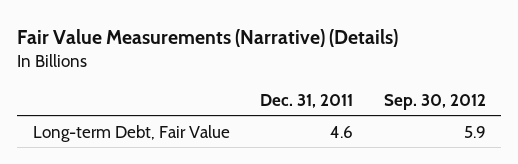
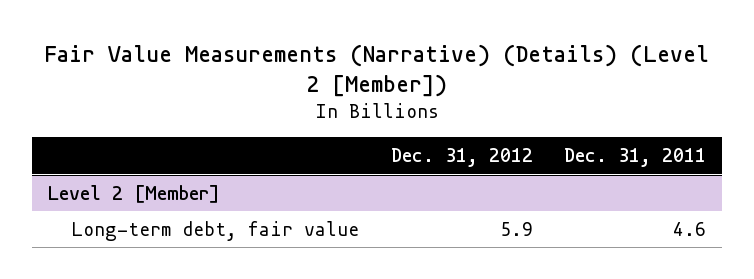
[17,28,399,47] Fair Value Measurements (Narrative) (Details) -> [44,43,710,97] Fair Value Measurements (Narrative) (Details) (Level 2 [Member])
[383,93,486,110] Sep. 30, 2012 -> none
none -> [390,148,533,168] Dec. 31, 2012
none -> [47,184,220,203] Level 2 [Member]
[32,124,230,142] Long-term Debt, Fair Value -> [70,220,359,241] Long-term debt, fair value

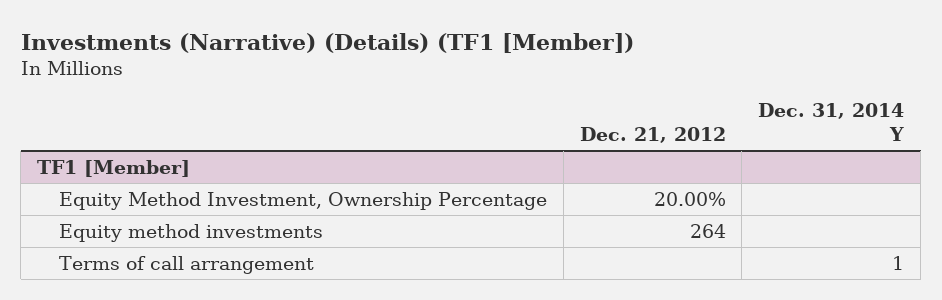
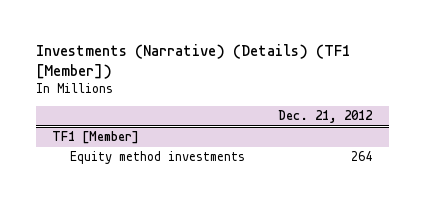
[758,103,905,142] Dec. 31, 2014 Y -> none
[58,191,547,210] Equity Method Investment, Ownership Percentage -> none
[58,255,314,274] Terms of call arrangement -> none

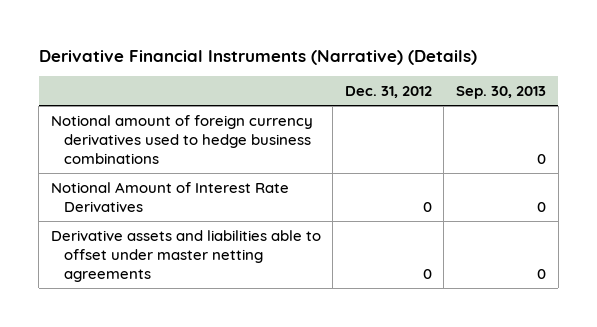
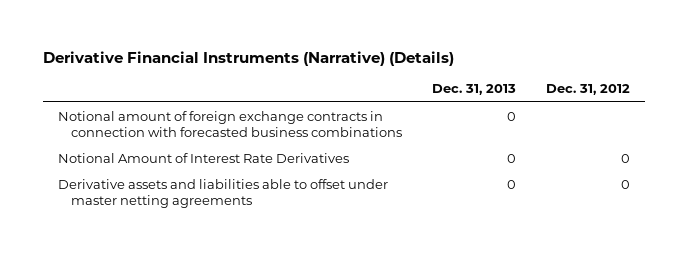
[455,86,546,100] Sep. 30, 2013 -> none
none -> [431,84,516,96] Dec. 31, 2013
[50,114,313,165] Notional amount of foreign currency derivatives used to hedge business combinations -> [57,110,402,137] Notional amount of foreign exchange contracts in connection with forecasted business combinations

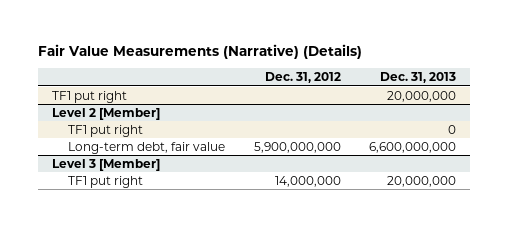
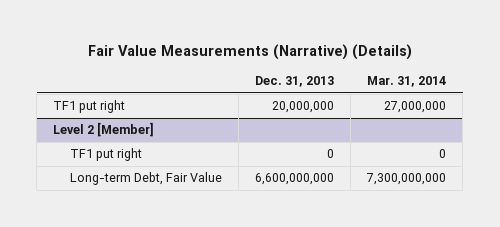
[264,71,341,83] Dec. 31, 2012 -> none
none -> [367,76,447,88] Mar. 31, 2014
[52,158,161,171] Level 3 [Member] -> none
[68,175,144,188] TF1 put right -> none
[68,141,226,154] Long-term debt, fair value -> [70,172,223,186] Long-term Debt, Fair Value

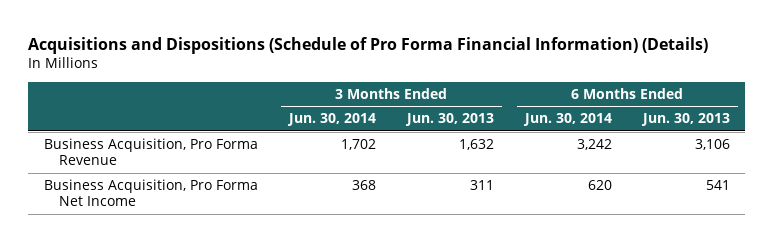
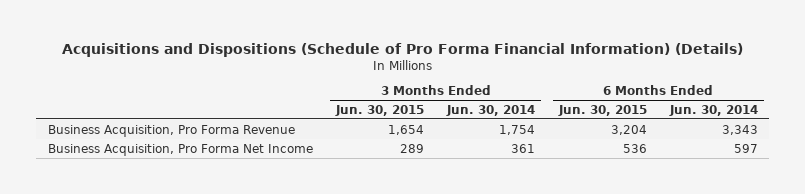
[404,113,494,127] Jun. 30, 2013 -> none
[640,113,730,127] Jun. 30, 2013 -> none
none -> [334,104,424,116] Jun. 30, 2015
none -> [557,104,647,116] Jun. 30, 2015
[340,139,376,151] 1,702 -> [499,124,536,135] 1,754
[576,139,612,151] 3,242 -> [721,124,758,135] 3,343
[351,180,376,191] 368 -> [511,143,536,153] 361
[587,180,612,191] 620 -> [733,143,758,153] 597

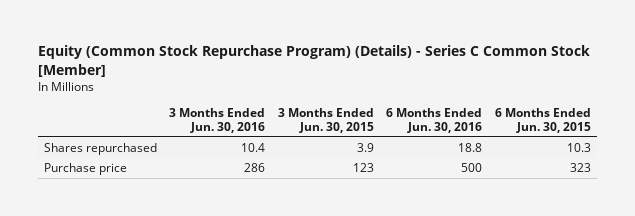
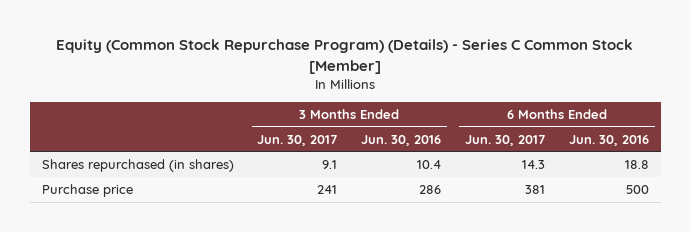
[277,108,374,134] 3 Months Ended Jun. 30, 2015 -> none
[494,108,591,134] 6 Months Ended Jun. 30, 2015 -> none
none -> [257,134,338,146] Jun. 30, 2017
none -> [465,134,546,146] Jun. 30, 2017
[44,143,158,156] Shares repurchased -> [41,159,234,173] Shares repurchased (in shares)

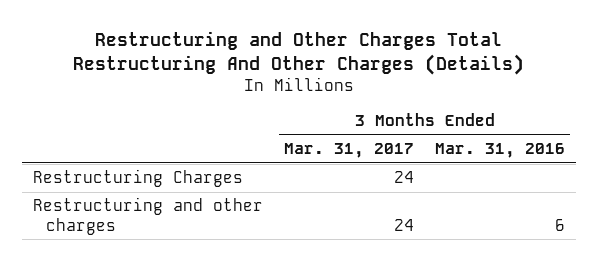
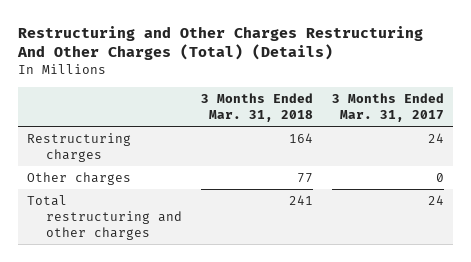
[72,31,524,76] Restructuring and Other Charges Total Restructuring And Other Charges (Details) -> [17,25,424,61] Restructuring and Other Charges Restructuring And Other Charges (Total) (Details)
[435,142,566,158] Mar. 31, 2016 -> none
none -> [201,92,314,122] 3 Months Ended Mar. 31, 2018
[32,169,243,188] Restructuring Charges -> [27,132,132,162] Restructuring charges
none -> [27,171,132,185] Other charges
[32,197,263,235] Restructuring and other charges -> [27,194,183,240] Total restructuring and other charges

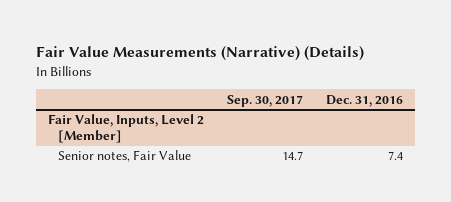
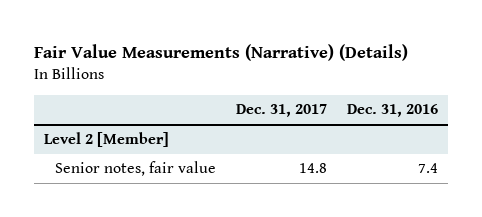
[226,94,303,107] Sep. 30, 2017 -> none
none -> [236,104,328,118] Dec. 31, 2017
[47,114,204,144] Fair Value, Inputs, Level 2 [Member] -> [44,132,170,148] Level 2 [Member]
[57,150,191,163] Senior notes, Fair Value -> [54,161,216,177] Senior notes, fair value

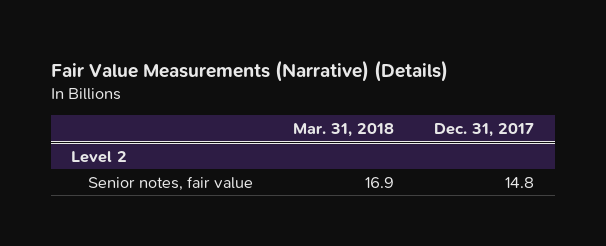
[347,104,439,118] Dec. 31, 2016 -> none
none -> [293,123,395,138] Mar. 31, 2018
[44,132,170,148] Level 2 [Member] -> [71,150,128,163] Level 2

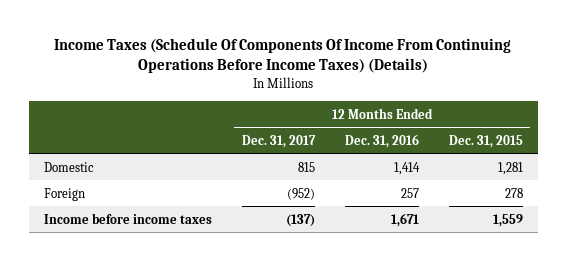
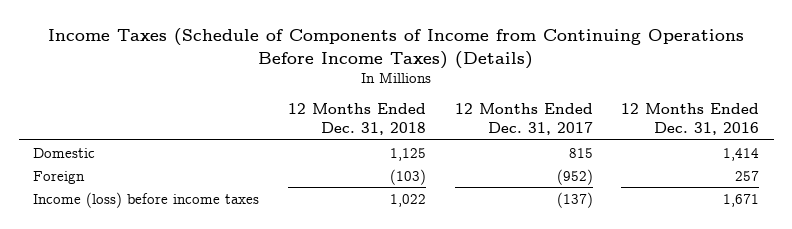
[54,37,512,74] Income Taxes (Schedule Of Components Of Income From Continuing Operations Before Income Taxes) (Details) -> [48,28,745,69] Income Taxes (Schedule of Components of Income from Continuing Operations Before Income Taxes) (Details)
[448,134,523,148] Dec. 31, 2015 -> none
none -> [287,103,426,135] 12 Months Ended Dec. 31, 2018
[44,212,213,224] Income before income taxes -> [33,191,260,208] Income (loss) before income taxes

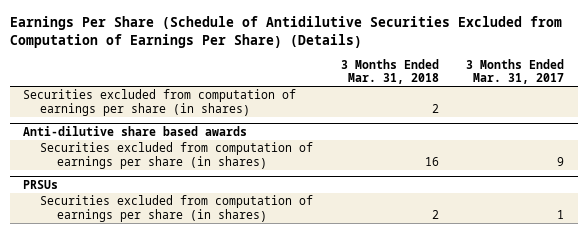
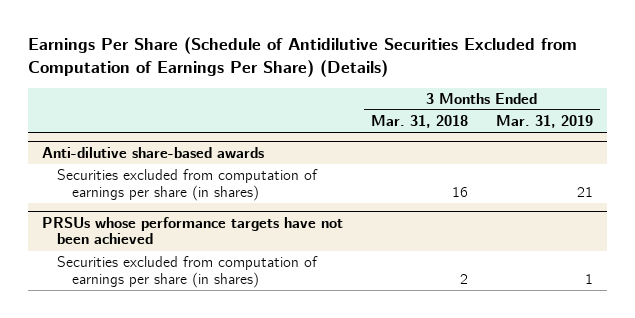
[465,58,564,84] 3 Months Ended Mar. 31, 2017 -> none
none -> [496,115,594,129] Mar. 31, 2019
[23,89,297,116] Securities excluded from computation of earnings per share (in shares) -> none
[23,126,248,137] Anti-dilutive share based awards -> [41,146,264,158] Anti-dilutive share-based awards
[23,180,59,190] PRSUs -> [41,216,343,245] PRSUs whose performance targets have not been achieved

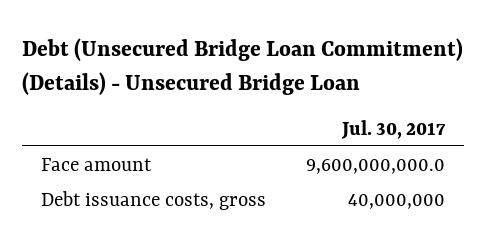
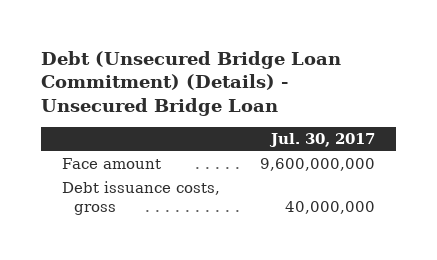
[305,158,445,174] 9,600,000,000.0 -> [260,158,376,172] 9,600,000,000

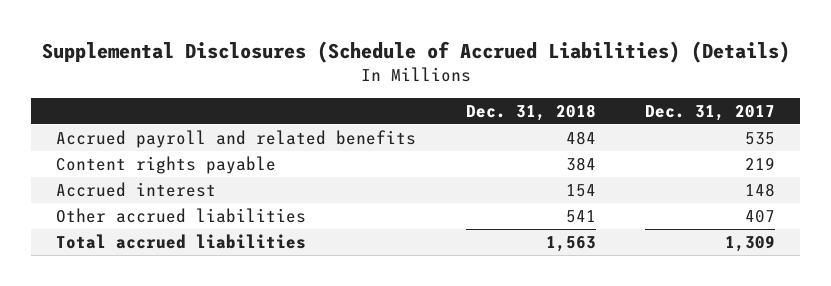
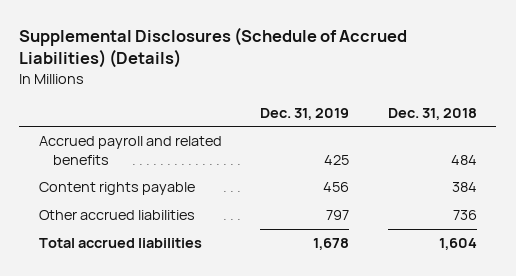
[645,104,776,121] Dec. 31, 2017 -> none
none -> [260,107,350,120] Dec. 31, 2019
[55,181,216,197] Accrued interest -> none
[565,209,596,223] 541 -> [452,210,477,221] 736
[545,235,596,252] 1,563 -> [438,238,477,251] 1,604

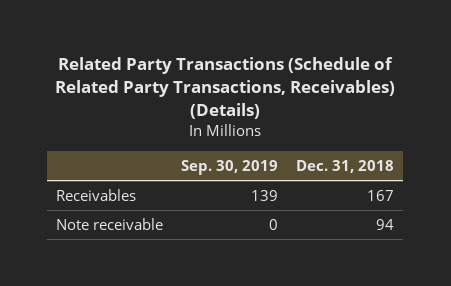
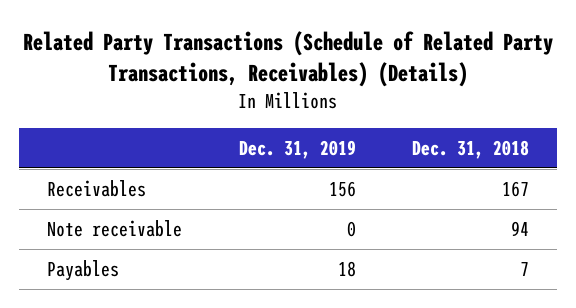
[181,159,279,175] Sep. 30, 2019 -> none
none -> [238,139,356,159] Dec. 31, 2019
none -> [47,260,120,282] Payables

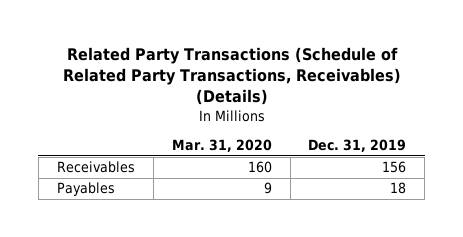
[412,139,530,159] Dec. 31, 2018 -> none
none -> [171,139,272,153] Mar. 31, 2020
[47,220,183,238] Note receivable -> none

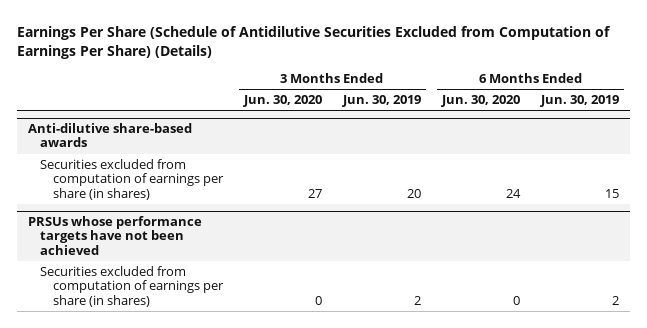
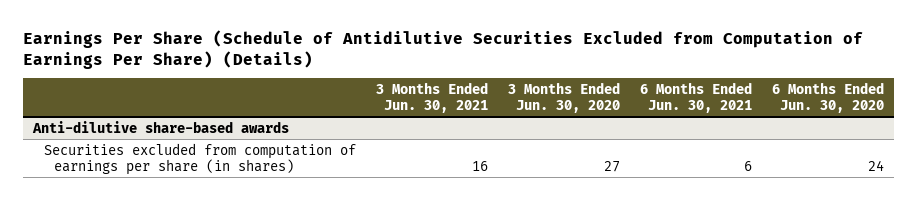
[341,95,421,108] Jun. 30, 2019 -> none
[540,95,620,108] Jun. 30, 2019 -> none
none -> [375,81,488,114] 3 Months Ended Jun. 30, 2021
none -> [640,81,753,114] 6 Months Ended Jun. 30, 2021
[27,216,202,255] PRSUs whose performance targets have not been achieved -> none
[40,266,224,307] Securities excluded from computation of earnings per share (in shares) -> none

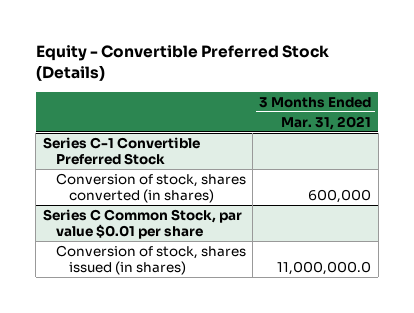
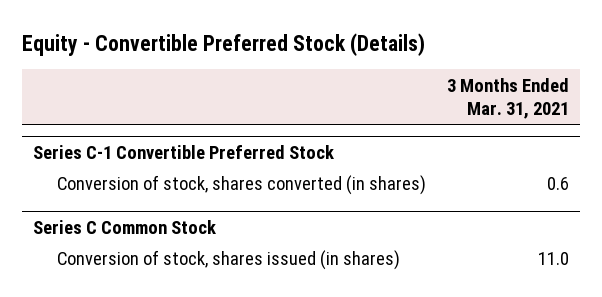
[308,189,372,204] 600,000 -> [547,177,570,191] 0.6
[42,209,242,240] Series C Common Stock, par value $0.01 per share -> [32,220,216,235] Series C Common Stock
[277,261,372,276] 11,000,000.0 -> [538,252,570,266] 11.0

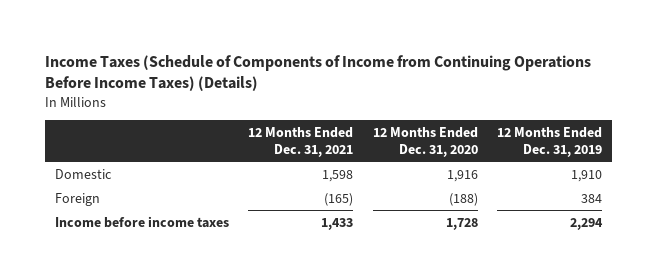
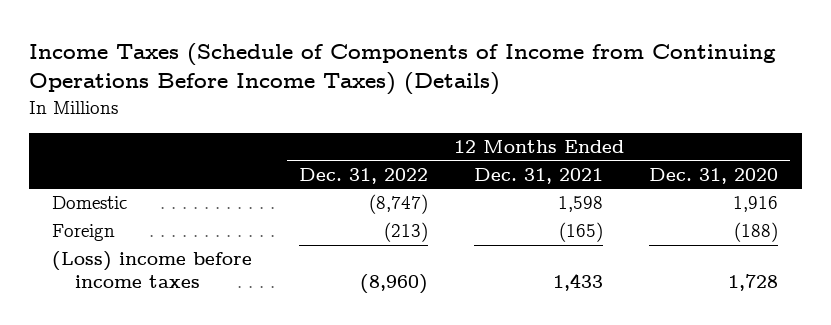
[496,126,602,157] 12 Months Ended Dec. 31, 2019 -> none
none -> [298,168,428,185] Dec. 31, 2022
[54,215,229,228] Income before income taxes -> [52,251,253,289] (Loss) income before income taxes

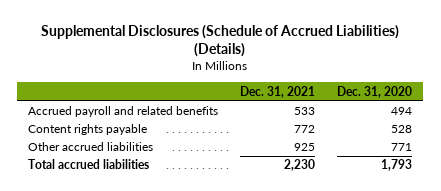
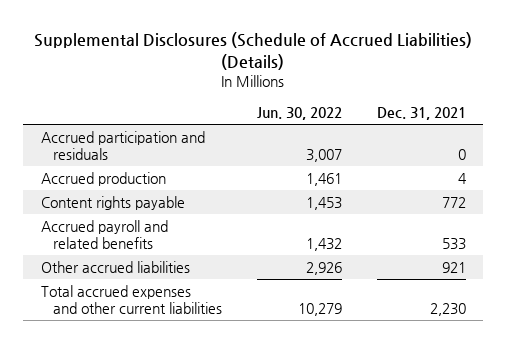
[337,85,413,98] Dec. 31, 2020 -> none
none -> [256,106,342,120] Jun. 30, 2022
none -> [40,131,205,160] Accrued participation and residuals
none -> [40,172,166,187] Accrued production
[28,106,219,118] Accrued payroll and related benefits -> [40,220,168,249] Accrued payroll and related benefits
[294,143,316,152] 925 -> [441,262,466,274] 921
[28,159,150,170] Total accrued liabilities -> [40,285,223,314] Total accrued expenses and other current liabilities

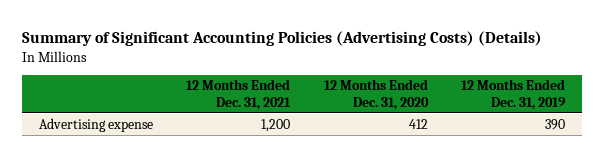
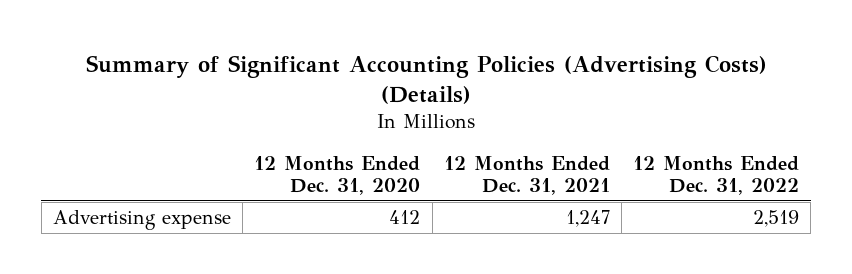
[461,79,567,110] 12 Months Ended Dec. 31, 2019 -> none
none -> [633,155,800,196] 12 Months Ended Dec. 31, 2022
[261,119,291,133] 1,200 -> [565,210,610,228] 1,247

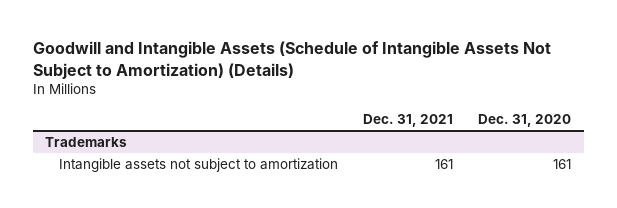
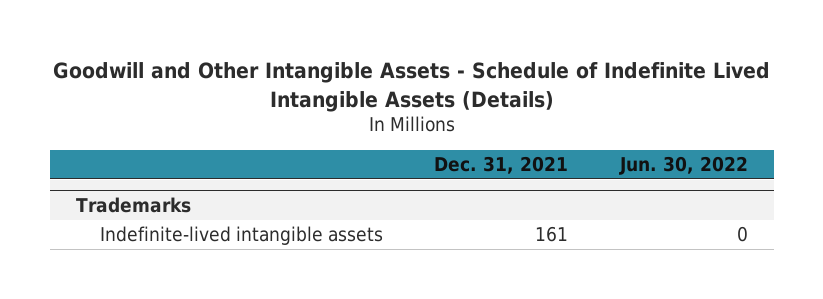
[32,41,551,79] Goodwill and Intangible Assets (Schedule of Intangible Assets Not Subject to Amortization) (Details) -> [52,62,770,112] Goodwill and Other Intangible Assets - Schedule of Indefinite Lived Intangible Assets (Details)
[478,113,572,127] Dec. 31, 2020 -> none
none -> [618,155,748,175] Jun. 30, 2022
[59,158,339,173] Intangible assets not subject to amortization -> [99,226,383,246] Indefinite-lived intangible assets

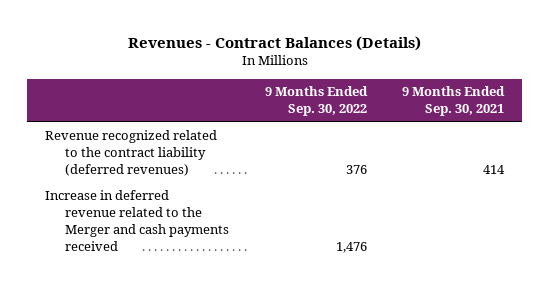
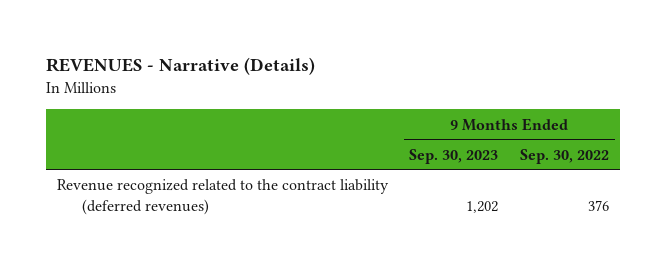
[127,35,421,51] Revenues - Contract Balances (Details) -> [45,57,315,76] REVENUES - Narrative (Details)
[402,86,506,117] 9 Months Ended Sep. 30, 2021 -> none
none -> [409,148,499,164] Sep. 30, 2023
[45,189,229,251] Increase in deferred revenue related to the Merger and cash payments received -> none

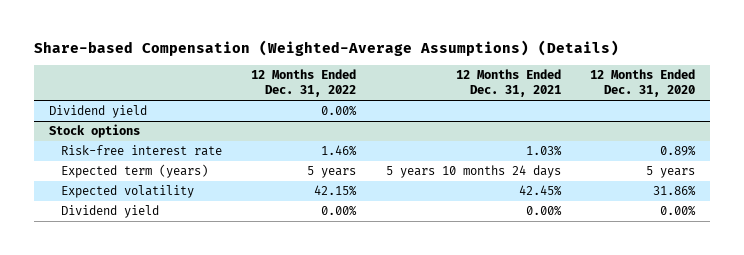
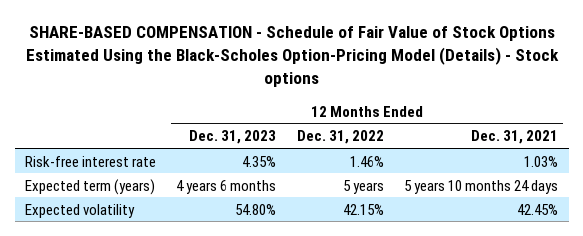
[34,39,620,56] Share-based Compensation (Weighted-Average Assumptions) (Details) -> [25,25,559,88] SHARE-BASED COMPENSATION - Schedule of Fair Value of Stock Options Estimated Using the Black-Scholes Option-Pricing Model (Details) - Stock options
[589,69,695,98] 12 Months Ended Dec. 31, 2020 -> none
none -> [189,130,277,145] Dec. 31, 2023
[49,105,148,119] Dividend yield -> none
[49,124,141,139] Stock options -> none
[60,205,159,219] Dividend yield -> none

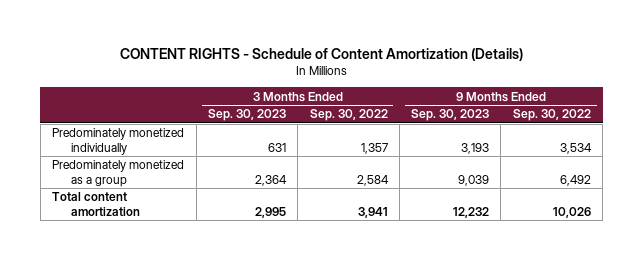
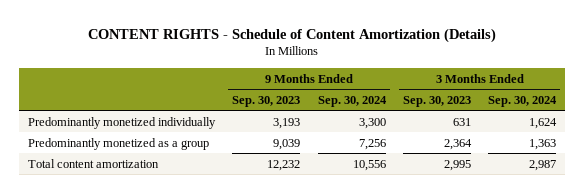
[309,109,388,122] Sep. 30, 2022 -> none
[512,109,591,122] Sep. 30, 2022 -> none
none -> [317,95,387,107] Sep. 30, 2024
none -> [488,95,558,107] Sep. 30, 2024
[52,128,185,155] Predominately monetized individually -> [27,116,216,129] Predominantly monetized individually
[52,160,185,187] Predominately monetized as a group -> [27,137,209,150] Predominantly monetized as a group

